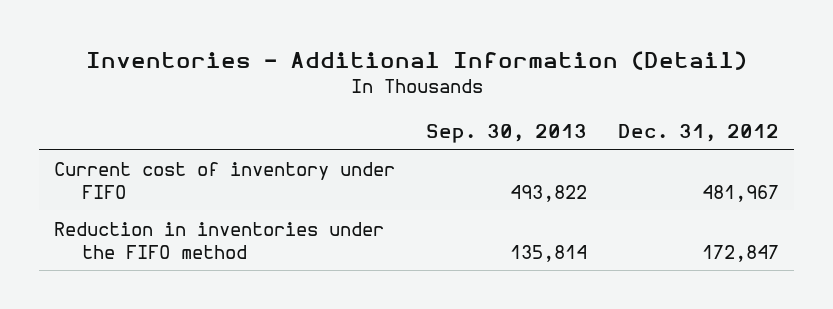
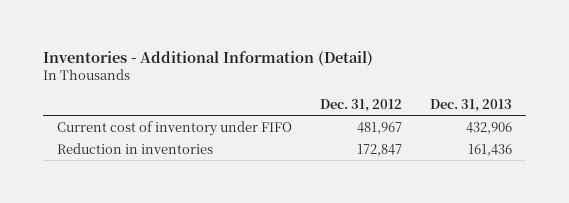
[426,123,588,143] Sep. 30, 2013 -> none
none -> [430,98,513,112] Dec. 31, 2013
[54,221,385,259] Reduction in inventories under the FIFO method -> [57,142,214,154] Reduction in inventories

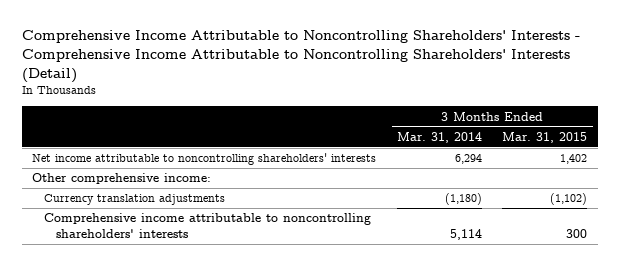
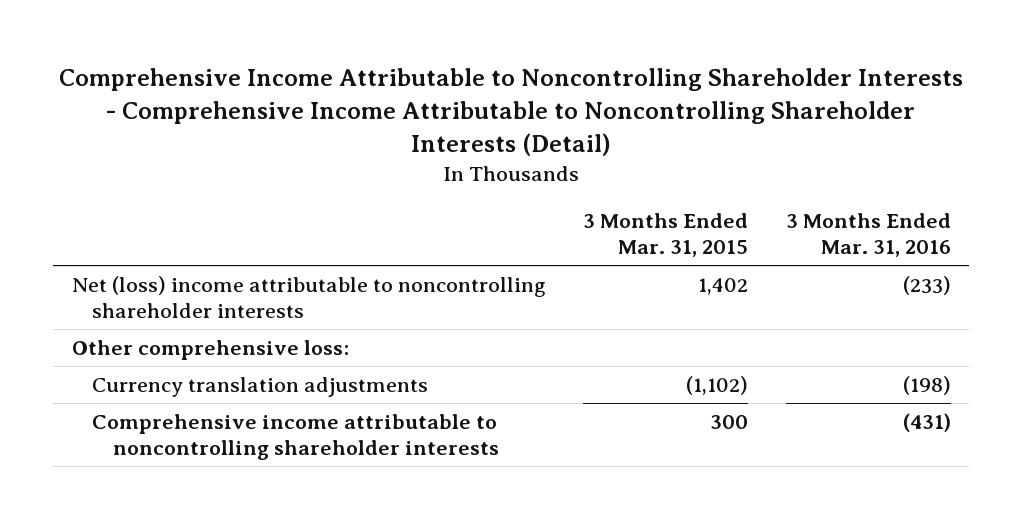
[21,30,580,83] Comprehensive Income Attributable to Noncontrolling Shareholders' Interests - Comprehensive Income Attributable to Noncontrolling Shareholders' Interests (Detail) -> [59,67,964,157] Comprehensive Income Attributable to Noncontrolling Shareholder Interests - Comprehensive Income Attributable to Noncontrolling Shareholder Interests (Detail)
[396,131,482,143] Mar. 31, 2014 -> none
none -> [785,213,951,257] 3 Months Ended Mar. 31, 2016
[32,153,377,166] Net income attributable to noncontrolling shareholders' interests -> [71,276,546,318] Net (loss) income attributable to noncontrolling shareholder interests
[32,173,212,185] Other comprehensive income: -> [71,340,349,361] Other comprehensive loss:
[43,213,371,238] Comprehensive income attributable to noncontrolling shareholders' interests -> [92,414,500,460] Comprehensive income attributable to noncontrolling shareholder interests

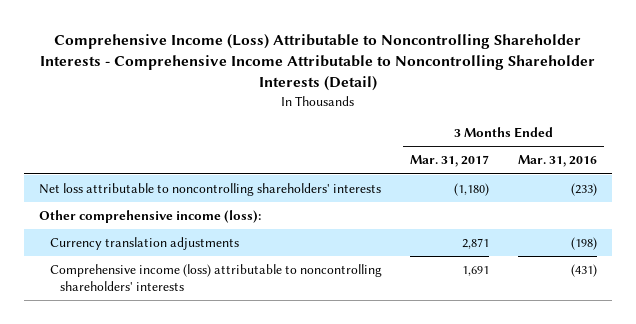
[59,67,964,157] Comprehensive Income Attributable to Noncontrolling Shareholder Interests - Comprehensive Income Attributable to Noncontrolling Shareholder Interests (Detail) -> [40,34,596,92] Comprehensive Income (Loss) Attributable to Noncontrolling Shareholder Interests - Comprehensive Income Attributable to Noncontrolling Shareholder Interests (Detail)
[583,213,749,257] 3 Months Ended Mar. 31, 2015 -> none
none -> [410,155,490,168] Mar. 31, 2017
[71,276,546,318] Net (loss) income attributable to noncontrolling shareholder interests -> [38,182,381,196] Net loss attributable to noncontrolling shareholders' interests
[71,340,349,361] Other comprehensive loss: -> [38,209,261,223] Other comprehensive income (loss):
[92,414,500,460] Comprehensive income attributable to noncontrolling shareholder interests -> [49,263,382,291] Comprehensive income (loss) attributable to noncontrolling shareholders' interests

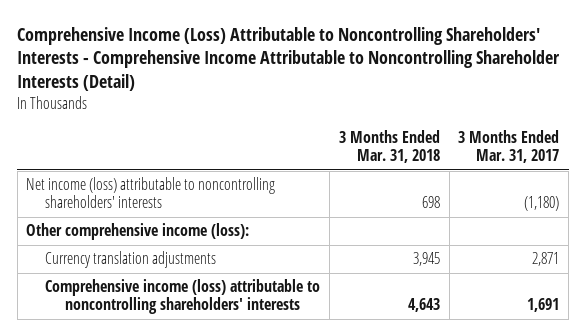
[40,34,596,92] Comprehensive Income (Loss) Attributable to Noncontrolling Shareholder Interests - Comprehensive Income Attributable to Noncontrolling Shareholder Interests (Detail) -> [17,26,561,92] Comprehensive Income (Loss) Attributable to Noncontrolling Shareholders' Interests - Comprehensive Income Attributable to Noncontrolling Shareholder Interests (Detail)
[518,155,598,168] Mar. 31, 2016 -> none
none -> [338,130,440,164] 3 Months Ended Mar. 31, 2018
[38,182,381,196] Net loss attributable to noncontrolling shareholders' interests -> [26,177,276,209] Net income (loss) attributable to noncontrolling shareholders' interests

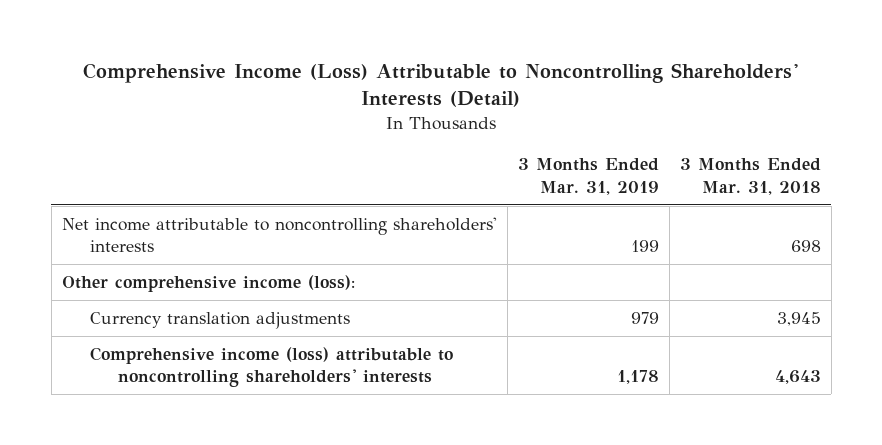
[17,26,561,92] Comprehensive Income (Loss) Attributable to Noncontrolling Shareholders' Interests - Comprehensive Income Attributable to Noncontrolling Shareholder Interests (Detail) -> [83,63,799,108] Comprehensive Income (Loss) Attributable to Noncontrolling Shareholders' Interests (Detail)
[458,130,560,164] 3 Months Ended Mar. 31, 2017 -> none
none -> [517,158,659,195] 3 Months Ended Mar. 31, 2019
[26,177,276,209] Net income (loss) attributable to noncontrolling shareholders' interests -> [61,216,497,253] Net income attributable to noncontrolling shareholders' interests

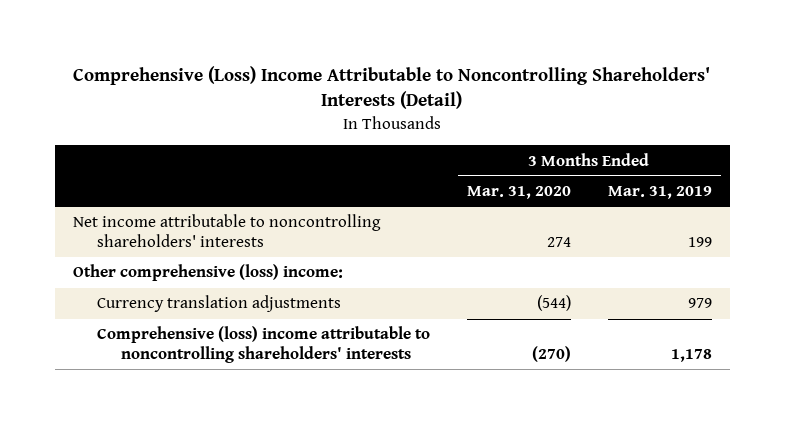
[83,63,799,108] Comprehensive Income (Loss) Attributable to Noncontrolling Shareholders' Interests (Detail) -> [73,65,711,110] Comprehensive (Loss) Income Attributable to Noncontrolling Shareholders' Interests (Detail)
[679,158,821,195] 3 Months Ended Mar. 31, 2018 -> none
none -> [466,186,571,200] Mar. 31, 2020
[61,274,355,292] Other comprehensive income (loss): -> [73,264,344,282] Other comprehensive (loss) income:
[89,346,453,388] Comprehensive income (loss) attributable to noncontrolling shareholders' interests -> [97,326,431,363] Comprehensive (loss) income attributable to noncontrolling shareholders' interests

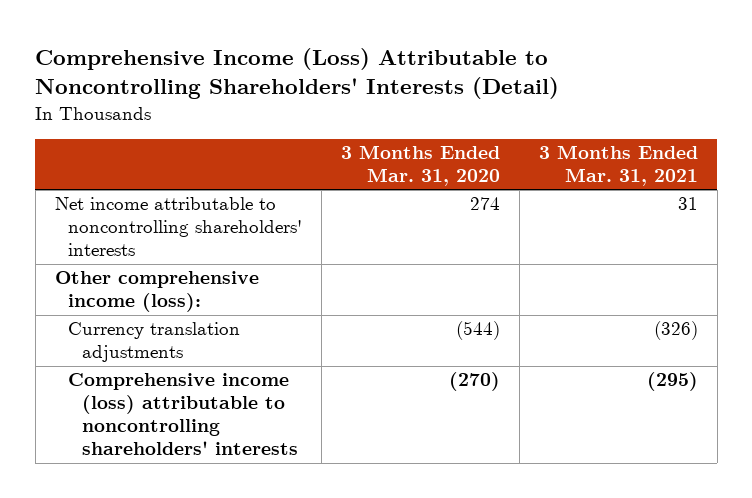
[73,65,711,110] Comprehensive (Loss) Income Attributable to Noncontrolling Shareholders' Interests (Detail) -> [35,47,560,99] Comprehensive Income (Loss) Attributable to Noncontrolling Shareholders' Interests (Detail)
[607,186,712,200] Mar. 31, 2019 -> none
none -> [538,144,698,186] 3 Months Ended Mar. 31, 2021
[73,264,344,282] Other comprehensive (loss) income: -> [54,271,259,313] Other comprehensive income (loss):
[97,326,431,363] Comprehensive (loss) income attributable to noncontrolling shareholders' interests -> [68,373,298,456] Comprehensive income (loss) attributable to noncontrolling shareholders' interests

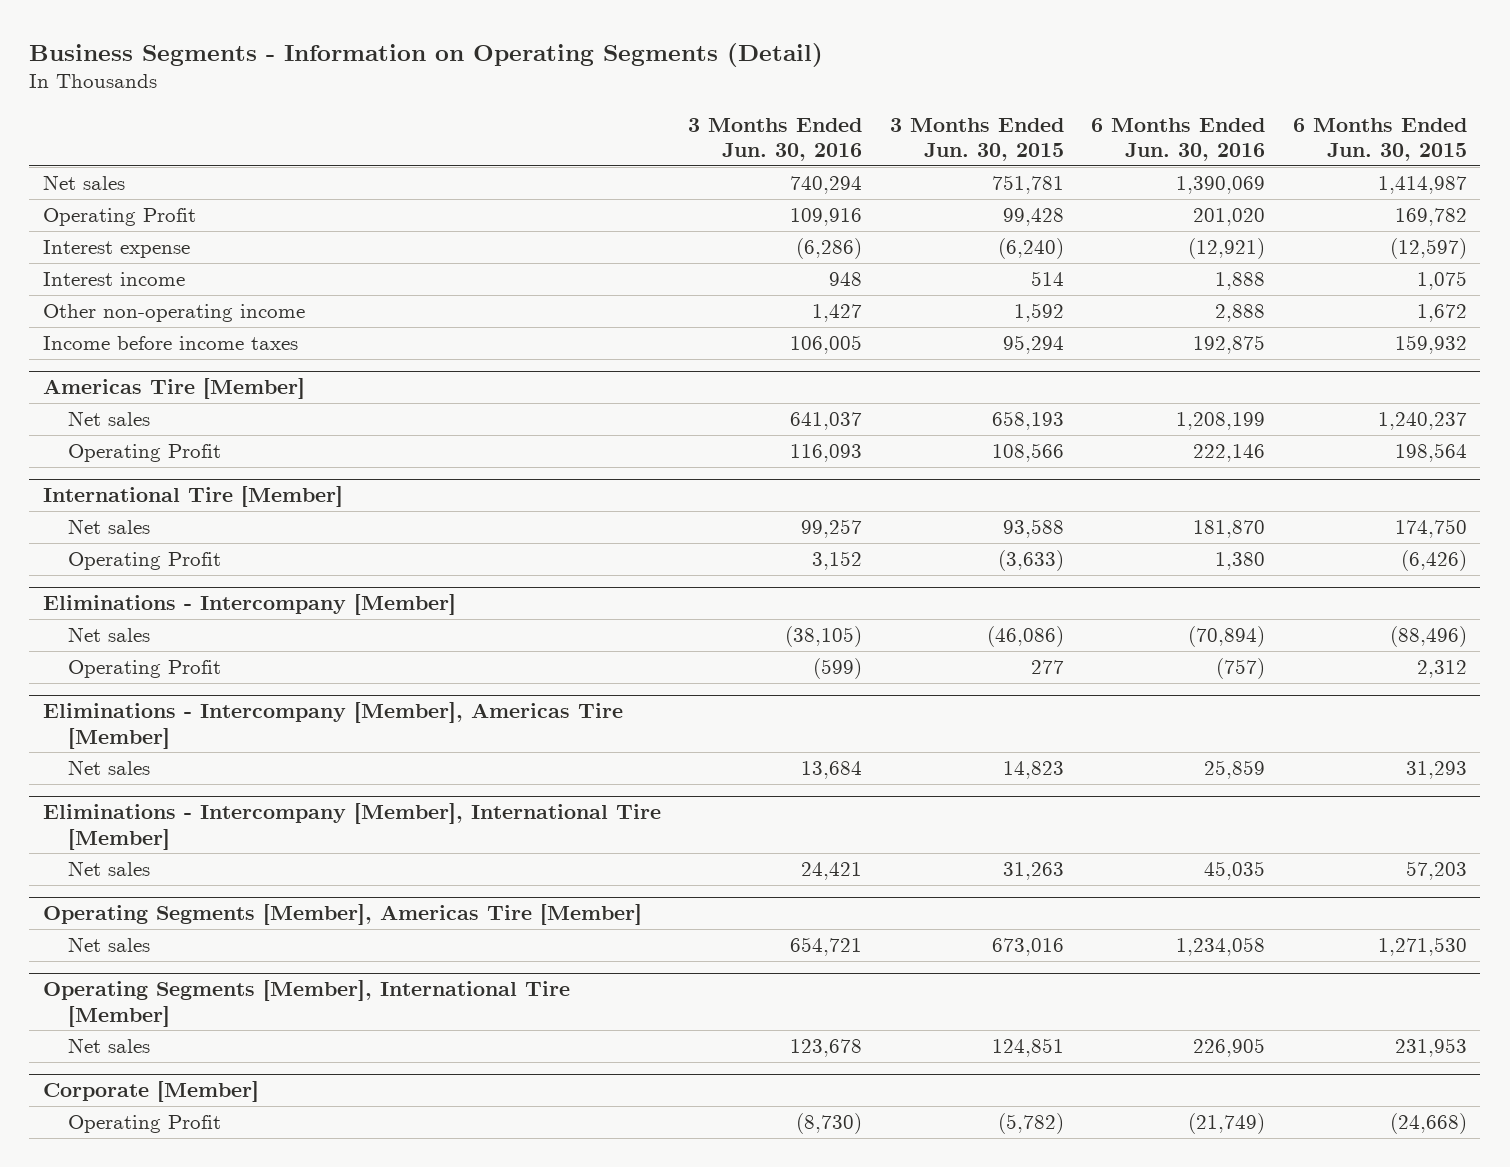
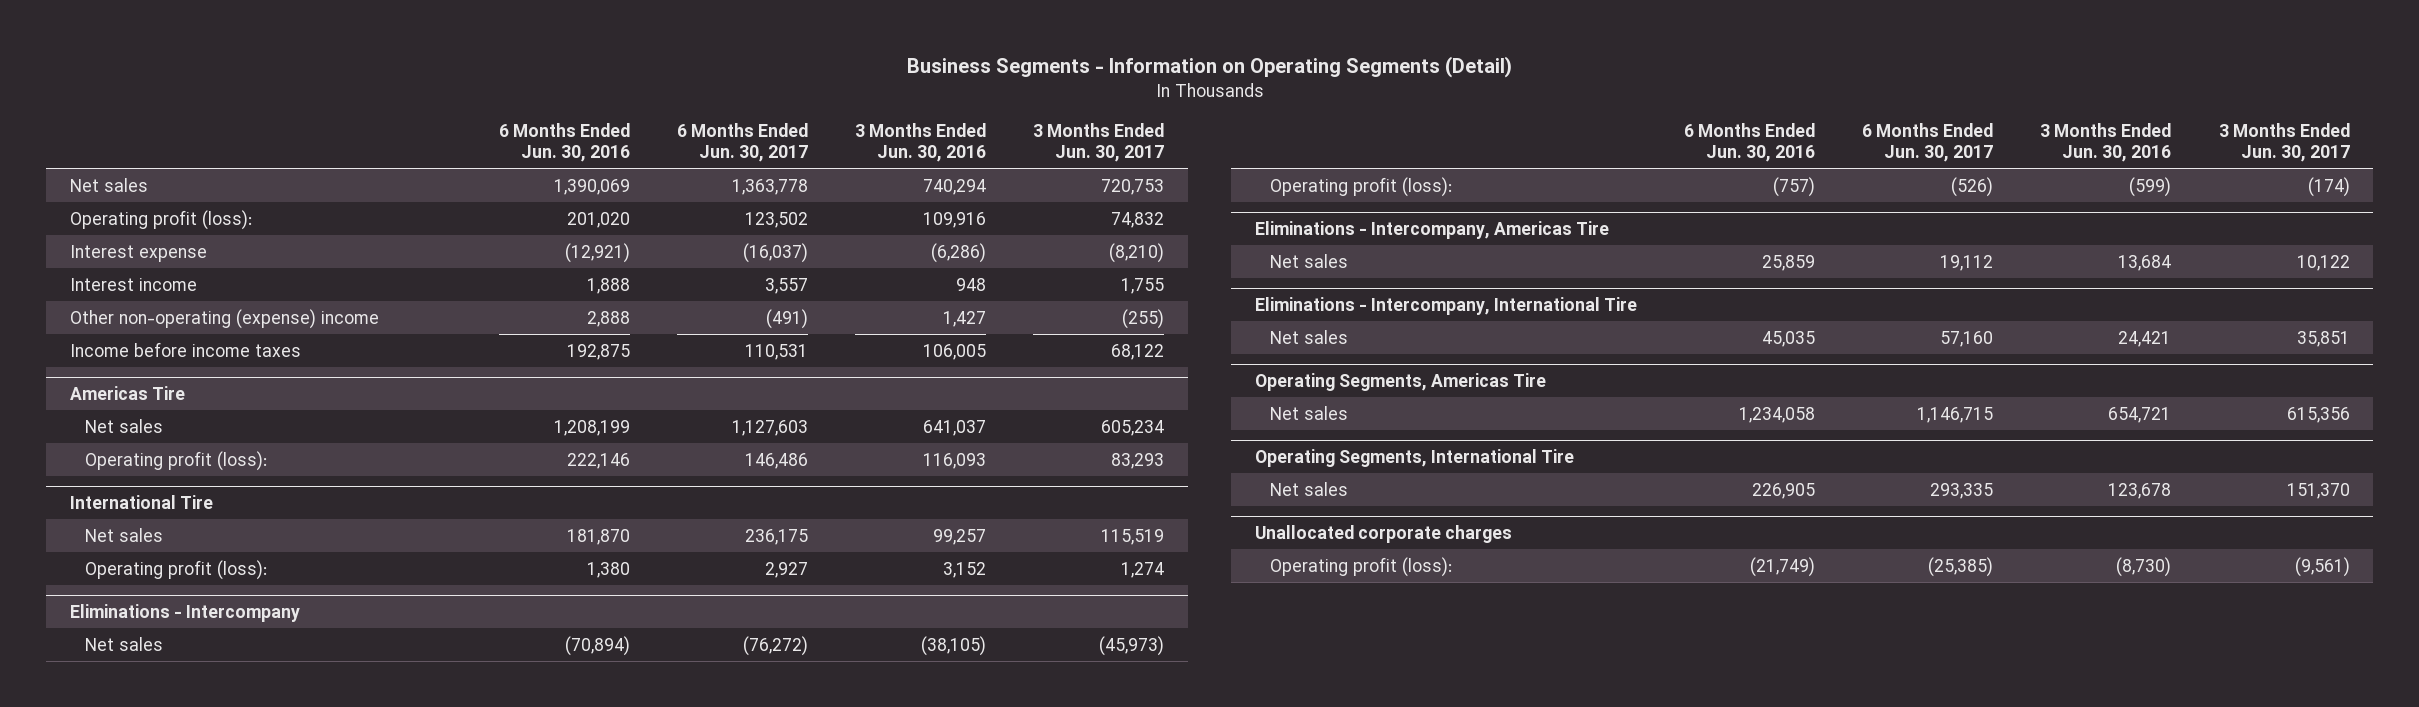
[889,117,1064,161] 3 Months Ended Jun. 30, 2015 -> none
[1292,117,1467,161] 6 Months Ended Jun. 30, 2015 -> none
none -> [677,122,809,163] 6 Months Ended Jun. 30, 2017
none -> [1033,122,1165,163] 3 Months Ended Jun. 30, 2017
[42,207,196,226] Operating Profit -> [69,209,252,230] Operating profit (loss):
[42,303,305,322] Other non-operating income -> [69,308,379,329] Other non-operating (expense) income
[42,378,305,400] Americas Tire [Member] -> [69,386,185,401] Americas Tire
[68,443,222,462] Operating Profit -> [84,450,267,471] Operating profit (loss):
[42,486,343,508] International Tire [Member] -> [69,495,213,510] International Tire
[68,551,222,570] Operating Profit -> [84,559,267,580] Operating profit (loss):
[42,594,456,616] Eliminations - Intercompany [Member] -> [69,604,300,623] Eliminations - Intercompany
[68,659,222,678] Operating Profit -> [1270,176,1453,197] Operating profit (loss):
[42,702,623,749] Eliminations - Intercompany [Member], Americas Tire [Member] -> [1255,221,1610,240] Eliminations - Intercompany, Americas Tire
[42,803,661,850] Eliminations - Intercompany [Member], International Tire [Member] -> [1255,297,1638,316] Eliminations - Intercompany, International Tire
[42,904,642,926] Operating Segments [Member], Americas Tire [Member] -> [1255,373,1547,392] Operating Segments, Americas Tire
[42,980,570,1027] Operating Segments [Member], International Tire [Member] -> [1255,449,1575,468] Operating Segments, International Tire
[42,1081,259,1103] Corporate [Member] -> [1255,525,1513,544] Unallocated corporate charges
[68,1114,222,1133] Operating Profit -> [1270,556,1453,577] Operating profit (loss):

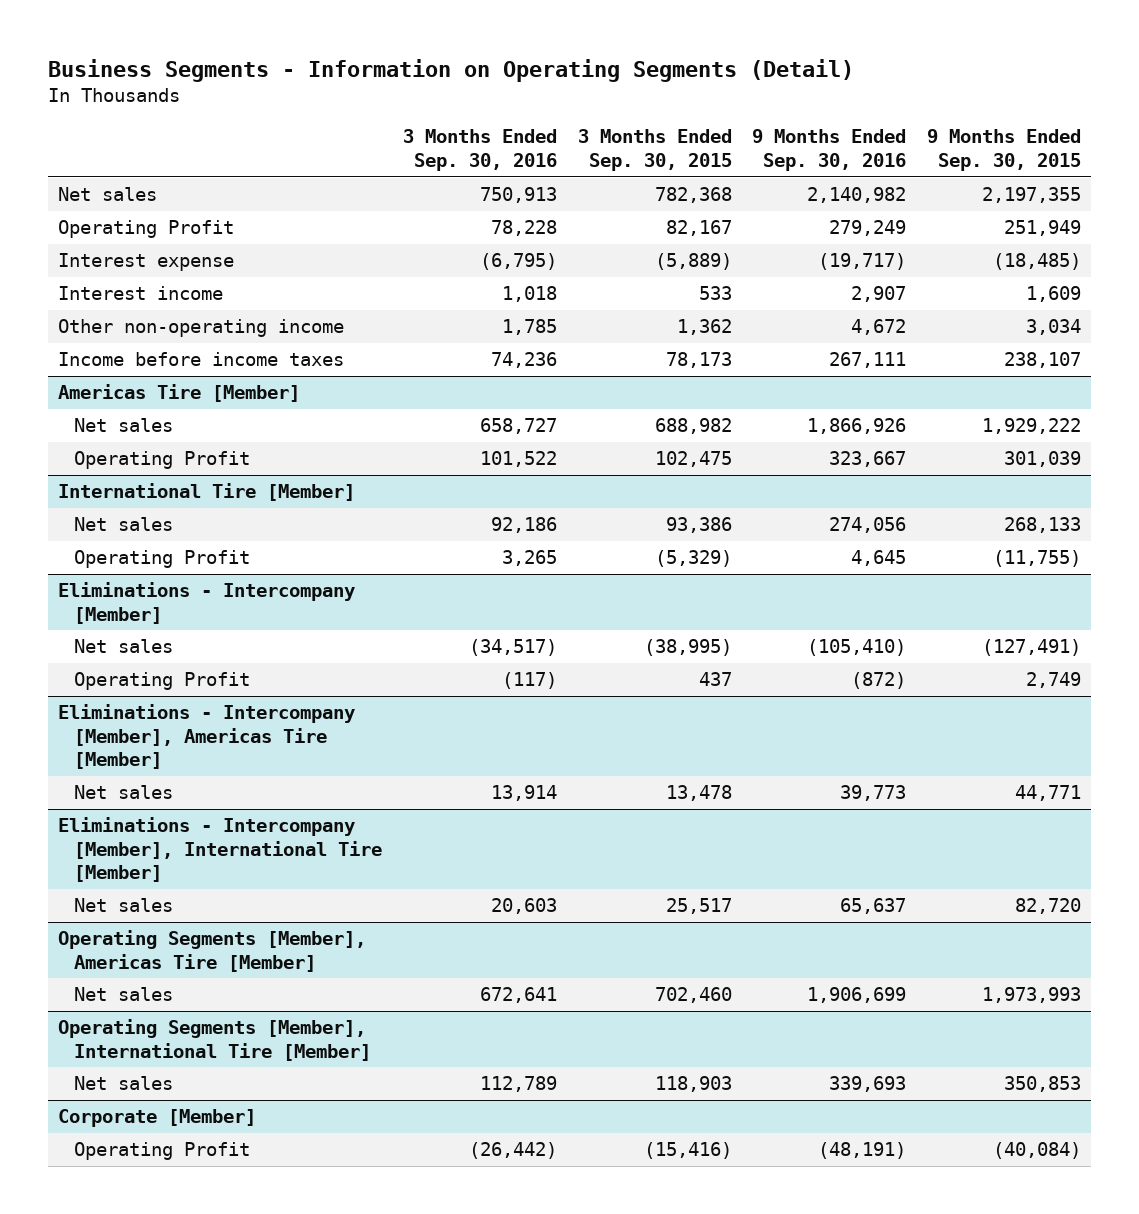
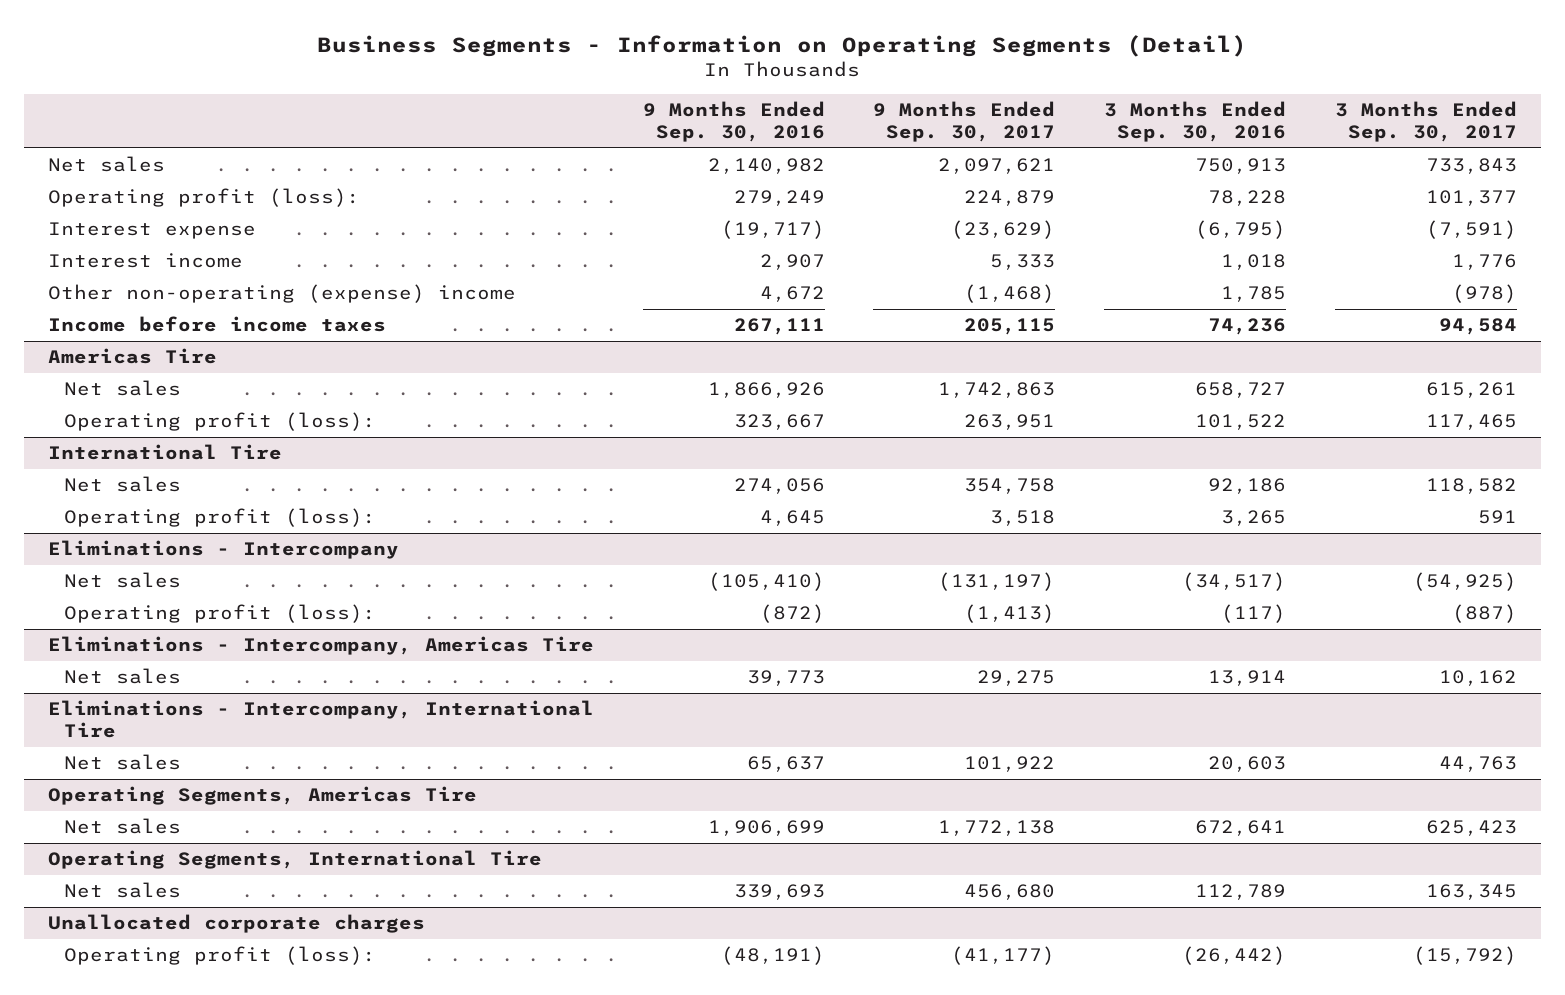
[577,129,732,172] 3 Months Ended Sep. 30, 2015 -> none
[926,129,1081,172] 9 Months Ended Sep. 30, 2015 -> none
none -> [873,100,1056,142] 9 Months Ended Sep. 30, 2017
none -> [1334,100,1517,142] 3 Months Ended Sep. 30, 2017
[58,220,235,239] Operating Profit -> [48,188,361,208] Operating profit (loss):
[58,319,345,338] Other non-operating income -> [48,284,517,304] Other non-operating (expense) income
[58,384,301,403] Americas Tire [Member] -> [48,348,218,365] Americas Tire
[74,451,251,470] Operating Profit -> [63,412,376,432] Operating profit (loss):
[58,483,356,502] International Tire [Member] -> [48,444,283,461] International Tire
[74,550,251,569] Operating Profit -> [63,508,376,528] Operating profit (loss):
[58,582,356,624] Eliminations - Intercompany [Member] -> [48,540,400,560] Eliminations - Intercompany
[74,672,251,691] Operating Profit -> [63,604,376,624] Operating profit (loss):
[58,704,356,770] Eliminations - Intercompany [Member], Americas Tire [Member] -> [48,636,595,656] Eliminations - Intercompany, Americas Tire
[58,817,383,883] Eliminations - Intercompany [Member], International Tire [Member] -> [48,700,595,739] Eliminations - Intercompany, International Tire
[58,930,367,972] Operating Segments [Member], Americas Tire [Member] -> [48,786,478,806] Operating Segments, Americas Tire
[58,1019,372,1061] Operating Segments [Member], International Tire [Member] -> [48,850,543,870] Operating Segments, International Tire
[58,1109,257,1128] Corporate [Member] -> [48,914,426,934] Unallocated corporate charges
[74,1142,251,1161] Operating Profit -> [63,946,376,966] Operating profit (loss):

